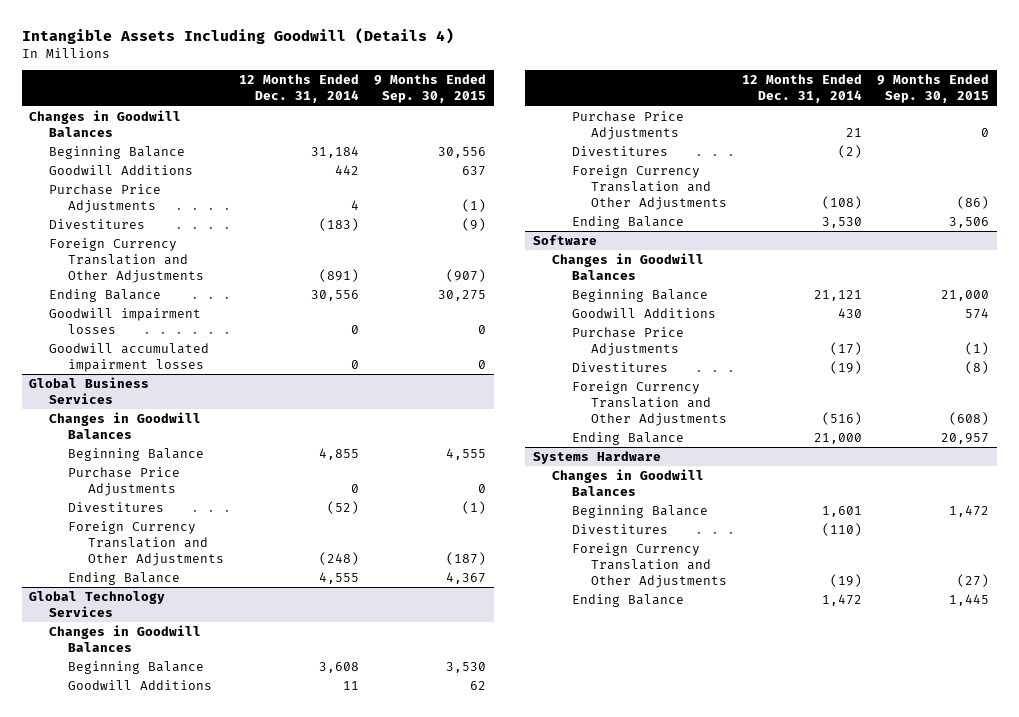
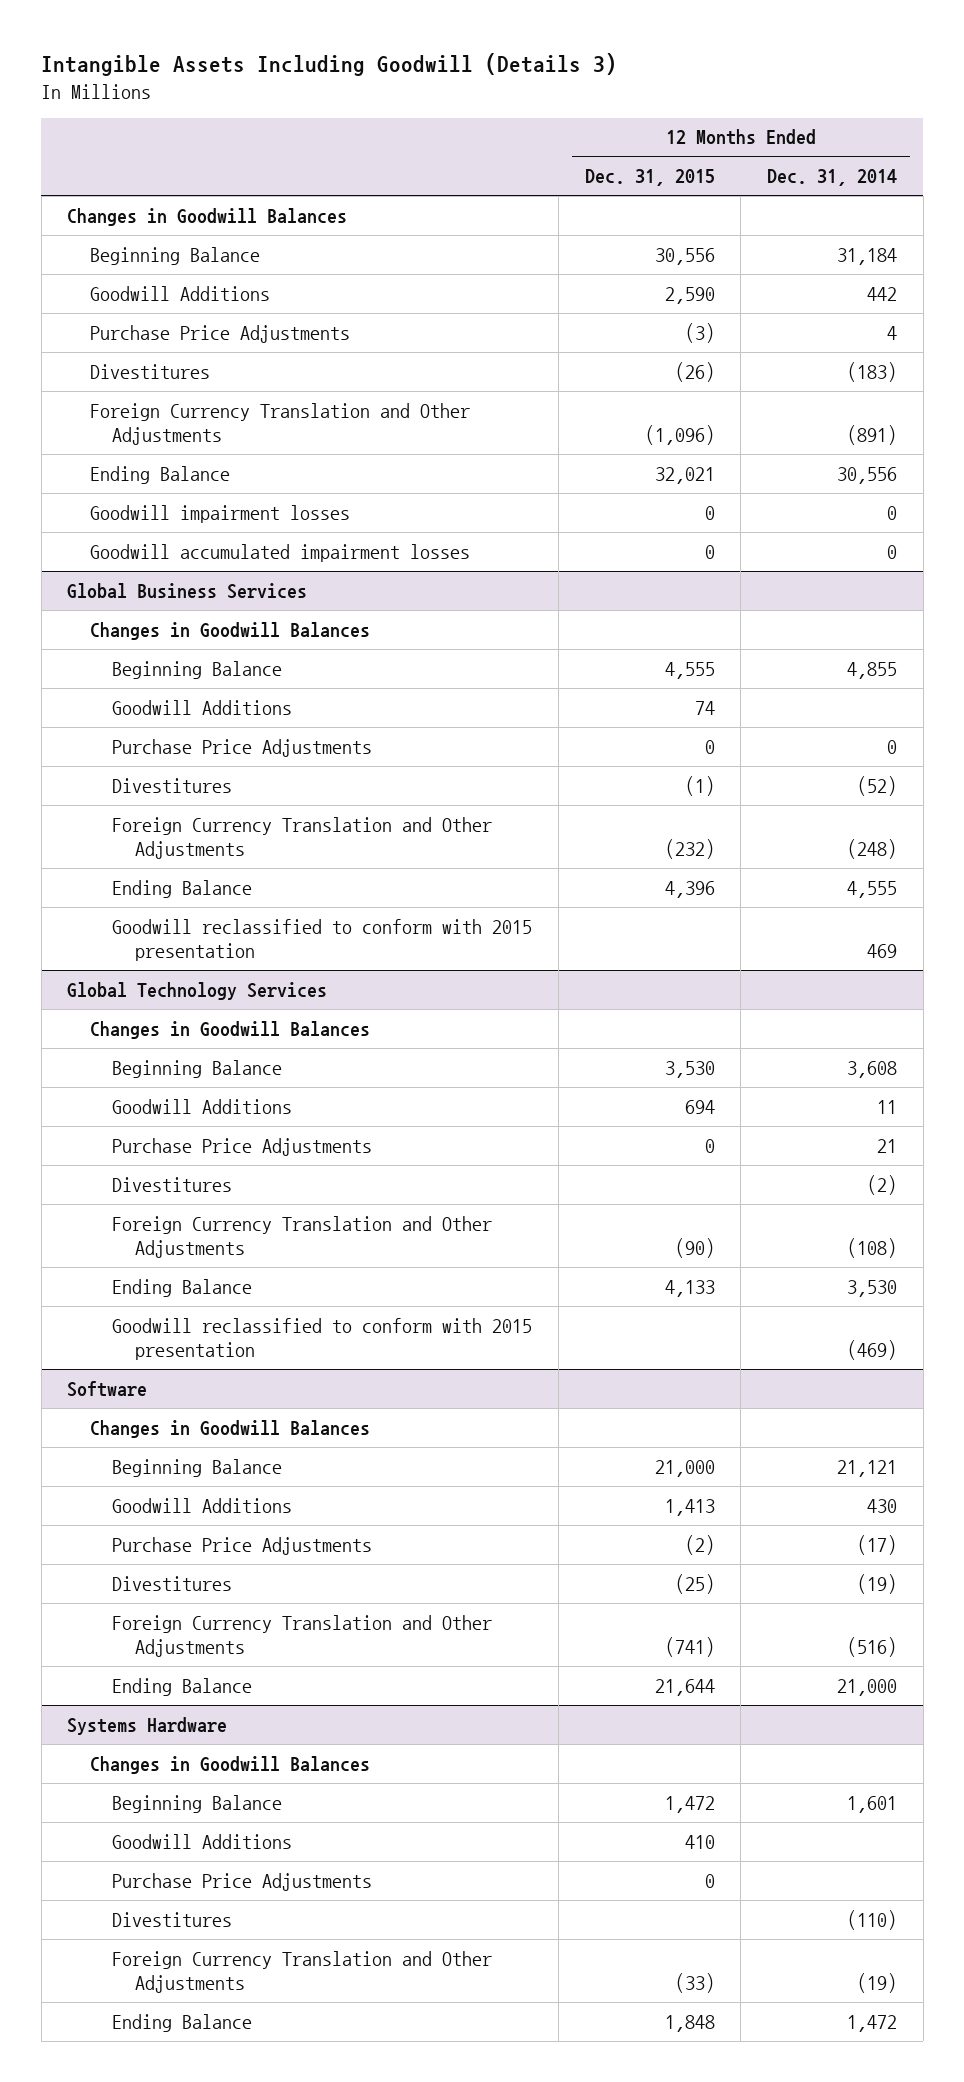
[21,28,454,45] Intangible Assets Including Goodwill (Details 4) -> [41,53,618,77] Intangible Assets Including Goodwill (Details 3)
[374,74,487,104] 9 Months Ended Sep. 30, 2015 -> none
none -> [584,169,715,187] Dec. 31, 2015
none -> [112,699,293,715] Goodwill Additions
none -> [112,918,533,961] Goodwill reclassified to conform with 2015 presentation
none -> [112,1317,533,1360] Goodwill reclassified to conform with 2015 presentation
none -> [112,1833,293,1849] Goodwill Additions
none -> [112,1872,373,1891] Purchase Price Adjustments

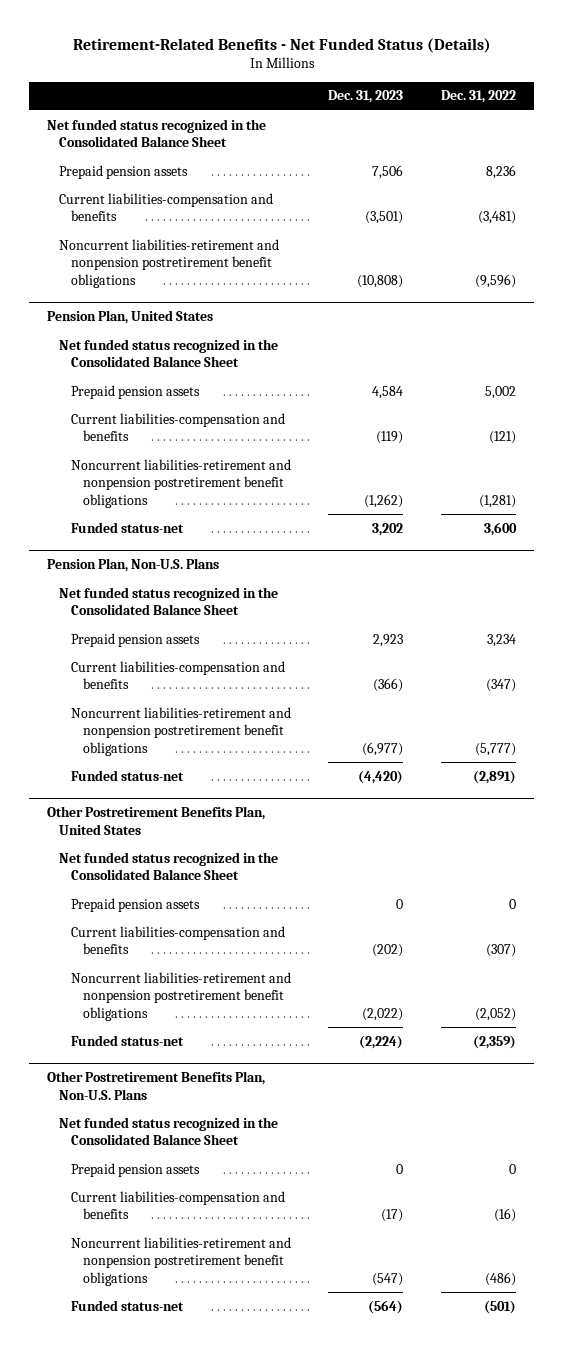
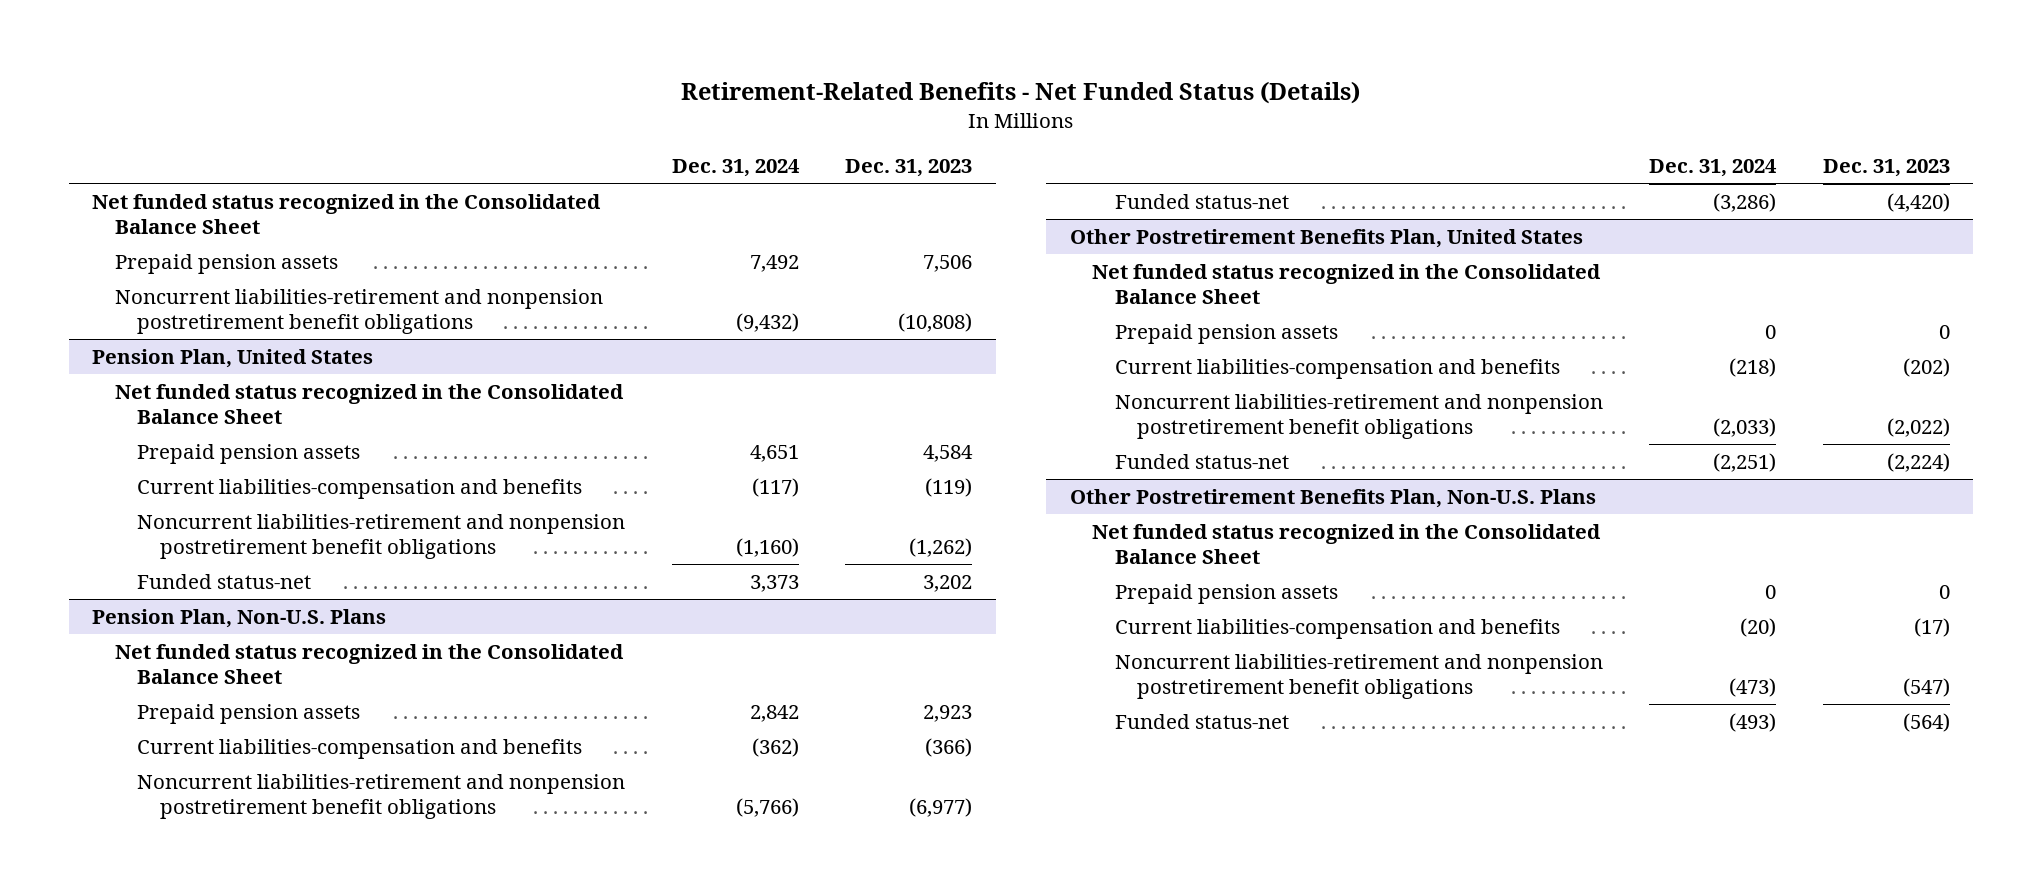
[440,90,516,104] Dec. 31, 2022 -> none
none -> [671,158,800,177] Dec. 31, 2024
[59,192,274,222] Current liabilities-compensation and benefits -> none

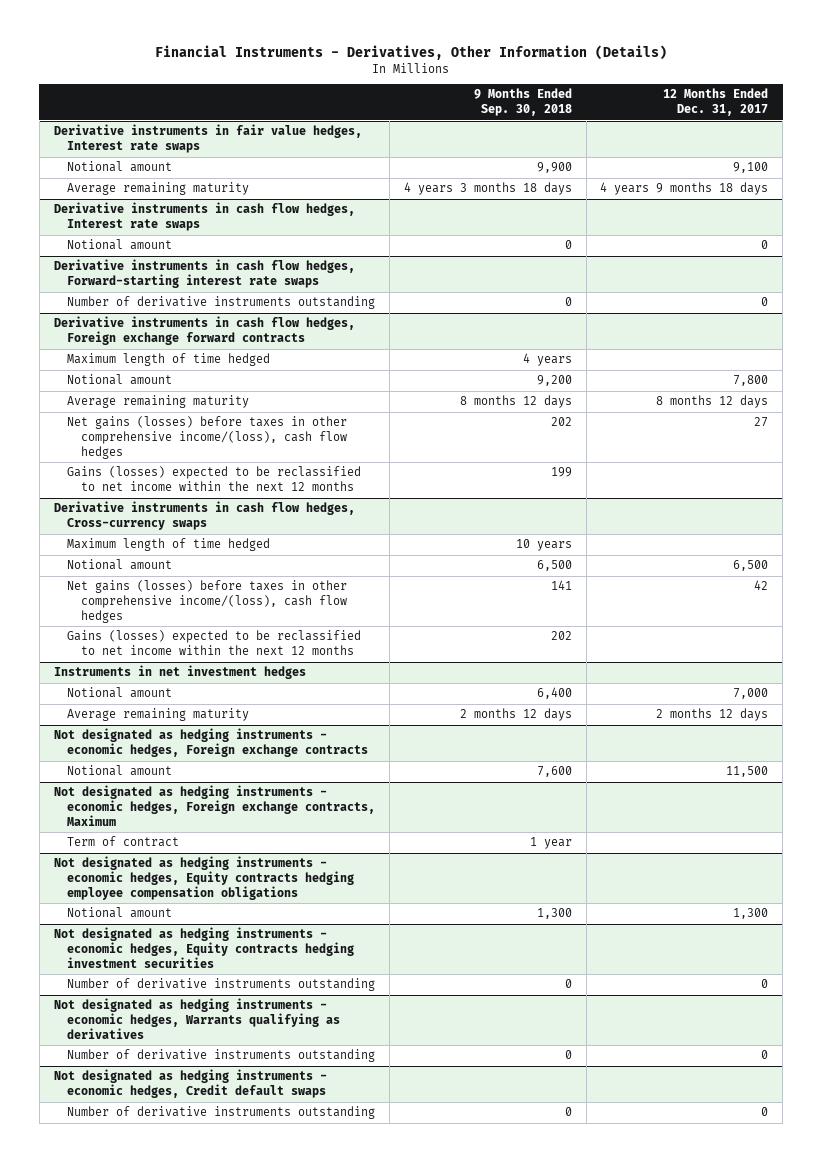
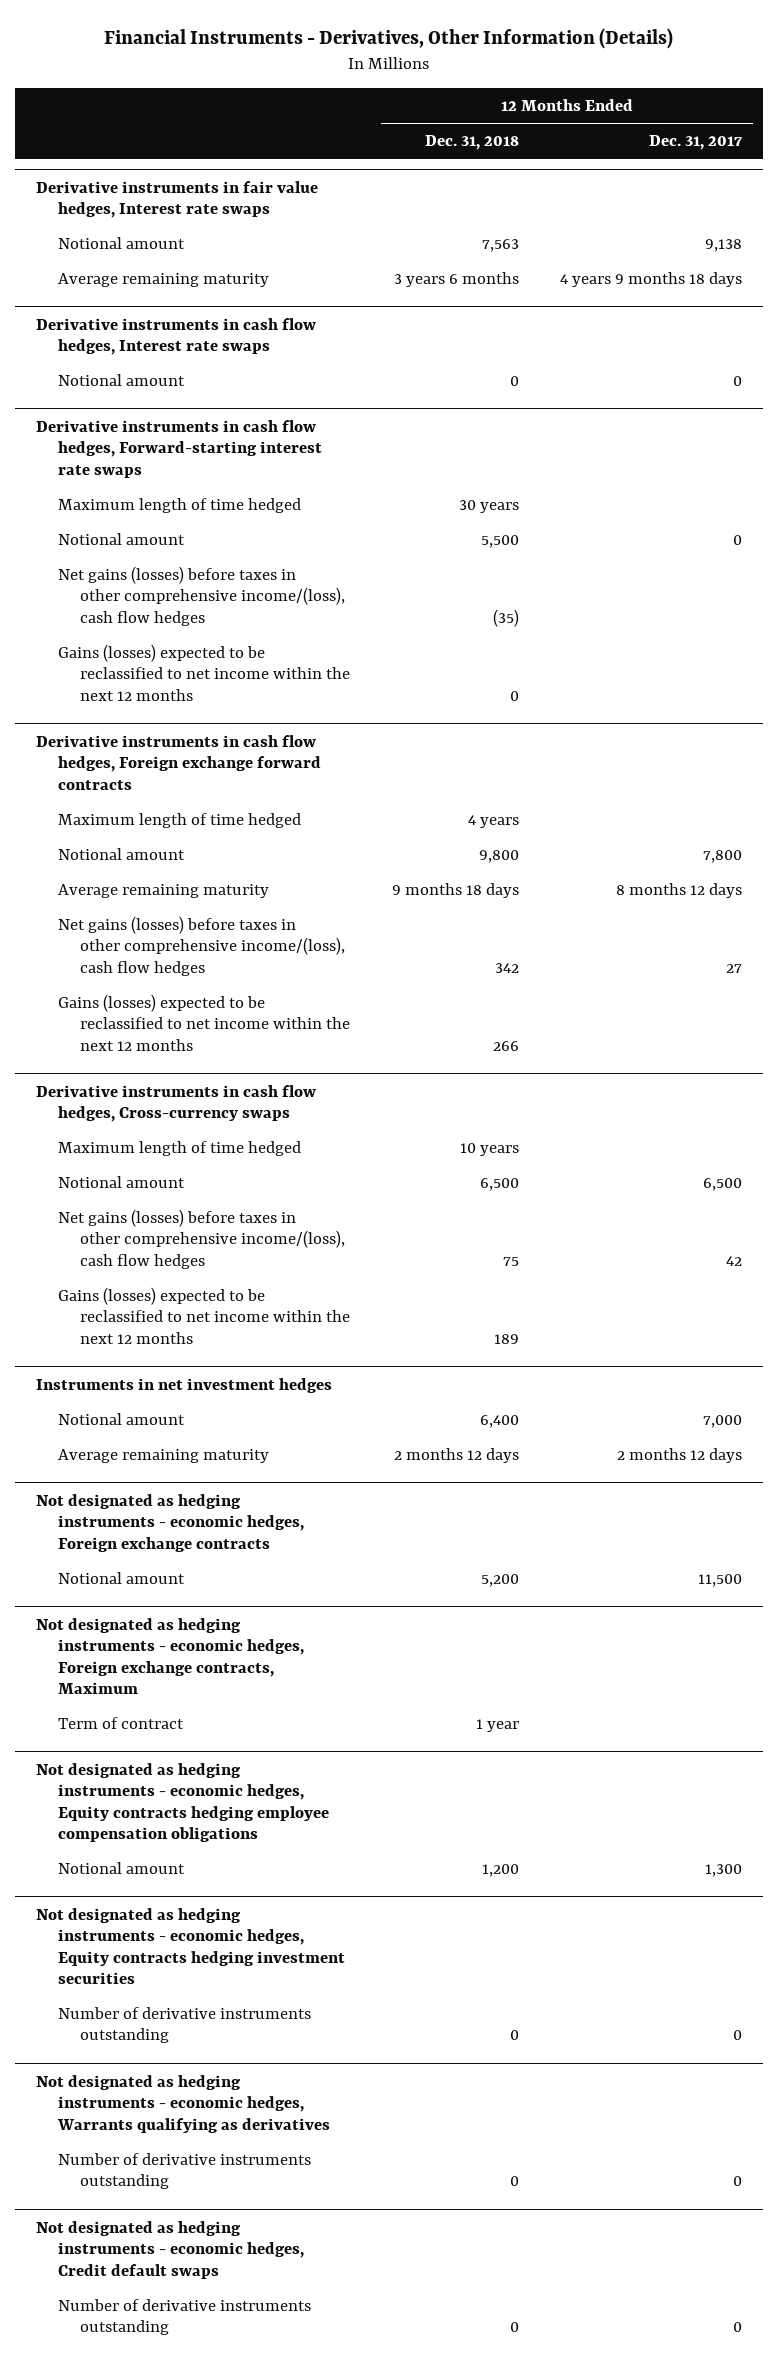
[473,88,572,117] 9 Months Ended Sep. 30, 2018 -> none
none -> [424,134,519,150] Dec. 31, 2018
[733,162,769,174] 9,100 -> [705,238,743,252] 9,138
[67,296,376,310] Number of derivative instruments outstanding -> none
none -> [58,497,302,513] Maximum length of time hedged
none -> [58,532,186,545] Notional amount
none -> [58,565,345,626] Net gains (losses) before taxes in other comprehensive income/(loss), cash flow hedges
none -> [58,643,350,701] Gains (losses) expected to be reclassified to net income within the next 12 months

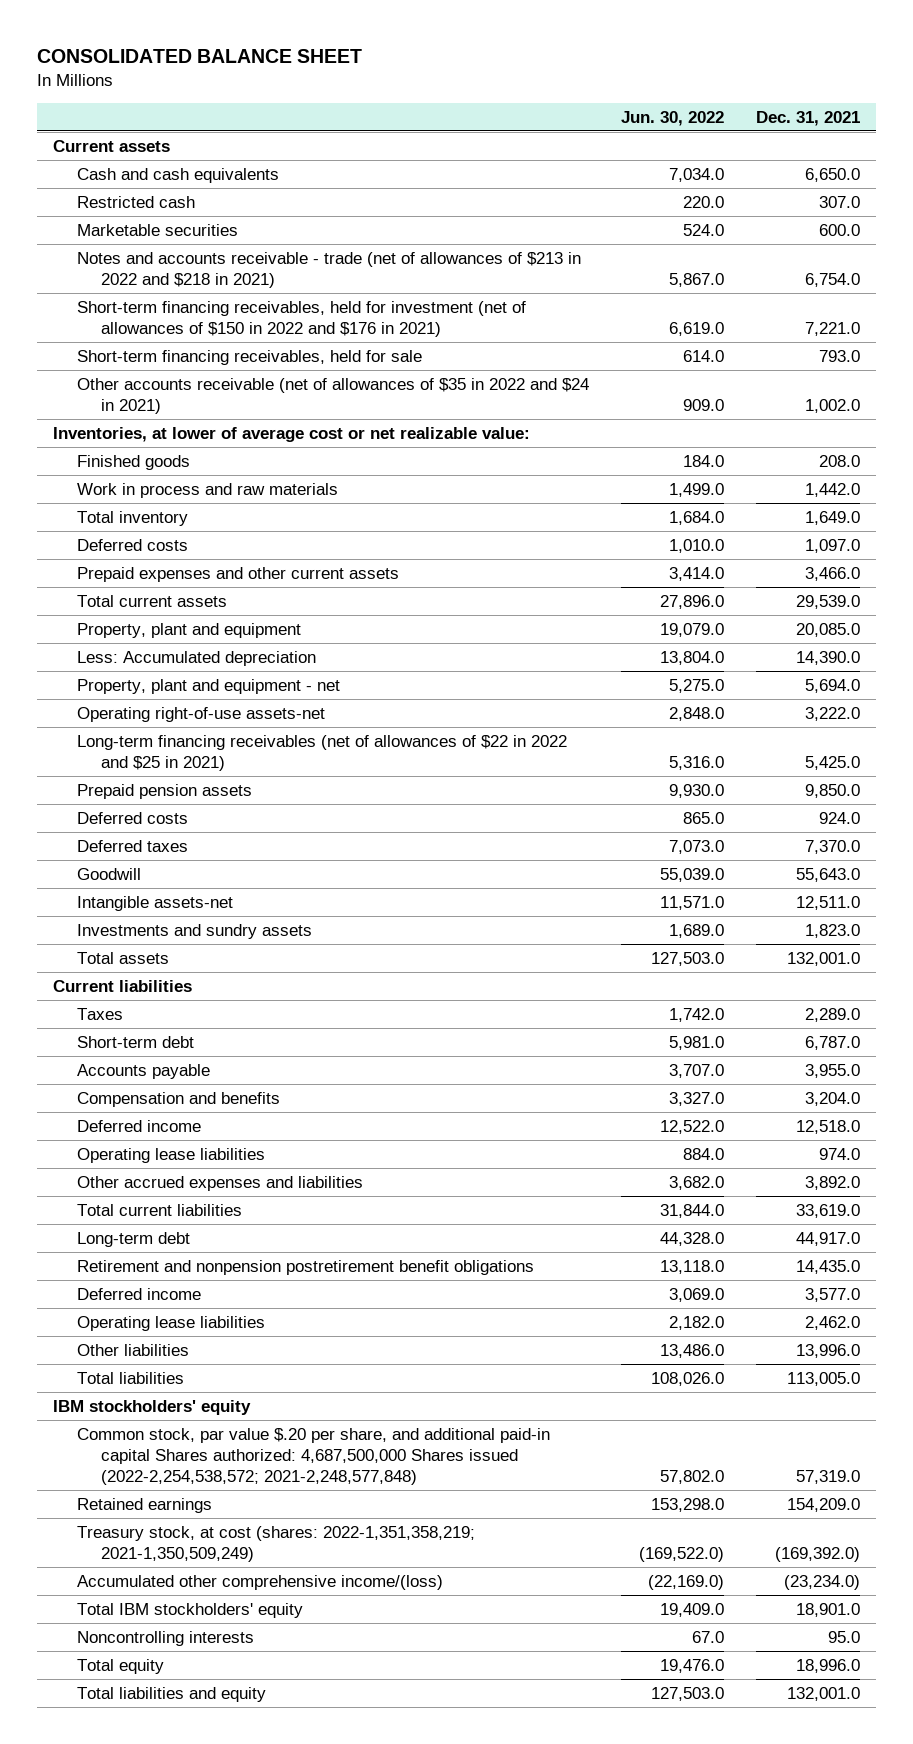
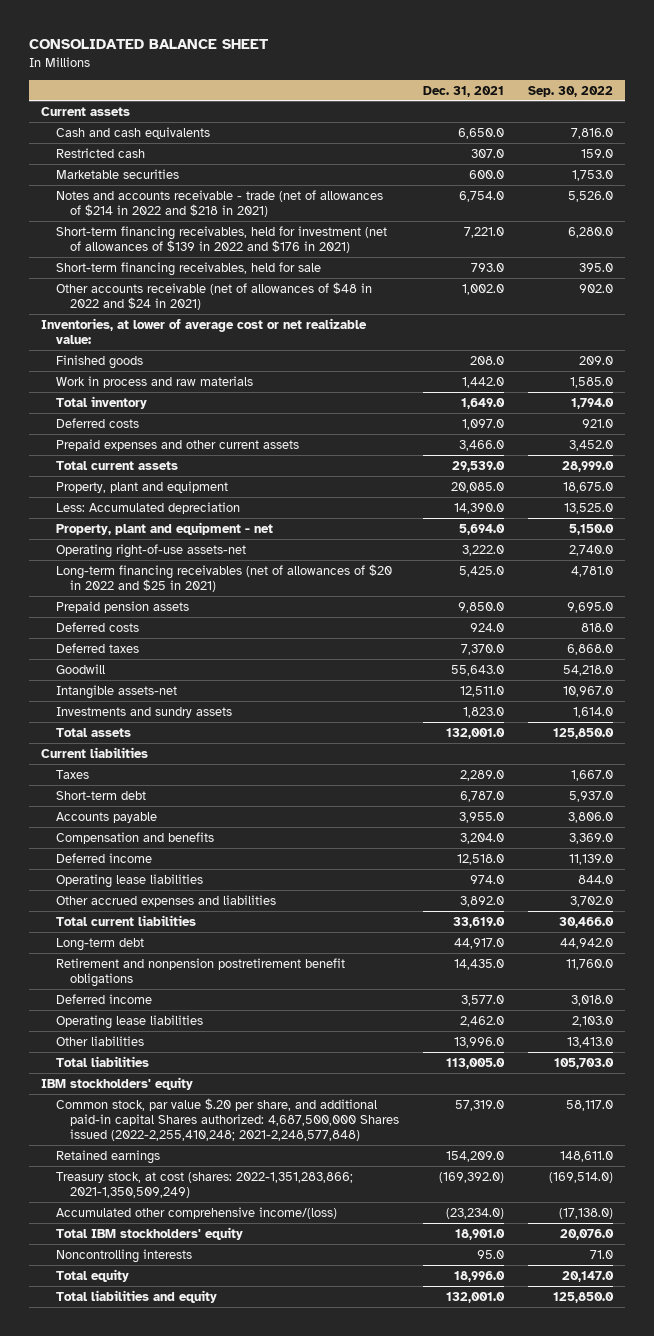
[621,110,725,126] Jun. 30, 2022 -> none
none -> [527,85,613,97] Sep. 30, 2022
[77,251,582,288] Notes and accounts receivable - trade (net of allowances of $213 in 2022 and $218 in 2021) -> [55,189,383,218] Notes and accounts receivable - trade (net of allowances of $214 in 2022 and $218 in 2021)
[77,300,527,337] Short-term financing receivables, held for investment (net of allowances of $150 in 2022 and $176 in 2021) -> [55,225,387,254] Short-term financing receivables, held for investment (net of allowances of $139 in 2022 and $176 in 2021)
[77,377,590,414] Other accounts receivable (net of allowances of $35 in 2022 and $24 in 2021) -> [55,281,372,311] Other accounts receivable (net of allowances of $48 in 2022 and $24 in 2021)
[77,734,568,771] Long-term financing receivables (net of allowances of $22 in 2022 and $25 in 2021) -> [55,563,392,593] Long-term financing receivables (net of allowances of $20 in 2022 and $25 in 2021)
[77,1427,551,1485] Common stock, par value $.20 per share, and additional paid-in capital Shares authorized: 4,687,500,000 Shares issued (2022-2,254,538,572; 2021-2,248,577,848) -> [55,1097,399,1142] Common stock, par value $.20 per share, and additional paid-in capital Shares authorized: 4,687,500,000 Shares issued (2022-2,255,410,248; 2021-2,248,577,848)
[77,1525,476,1562] Treasury stock, at cost (shares: 2022-1,351,358,219; 2021-1,350,509,249) -> [55,1171,353,1199] Treasury stock, at cost (shares: 2022-1,351,283,866; 2021-1,350,509,249)

